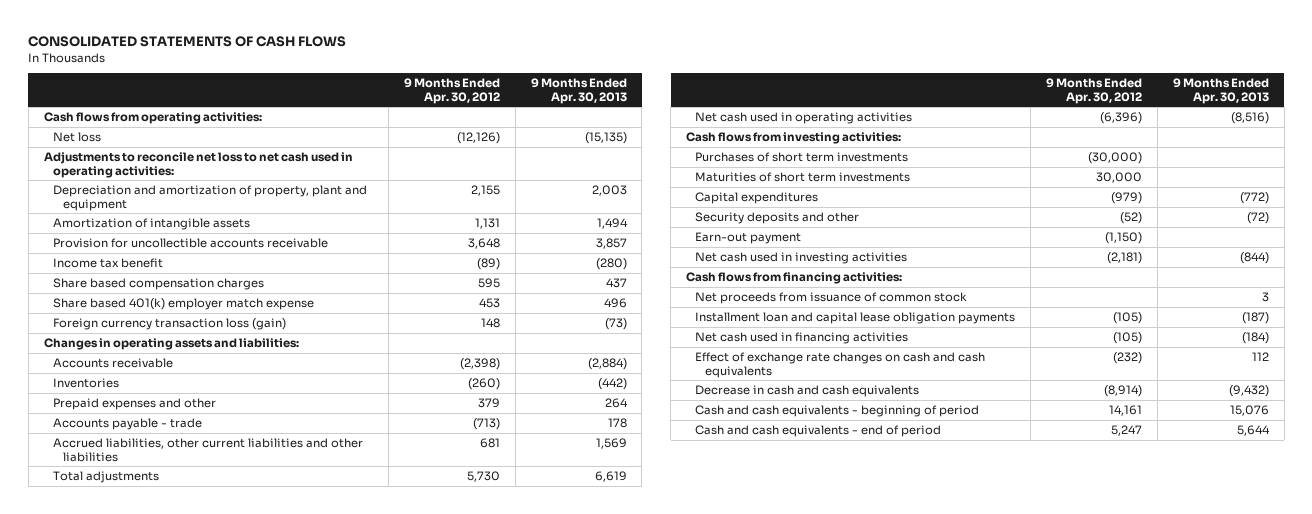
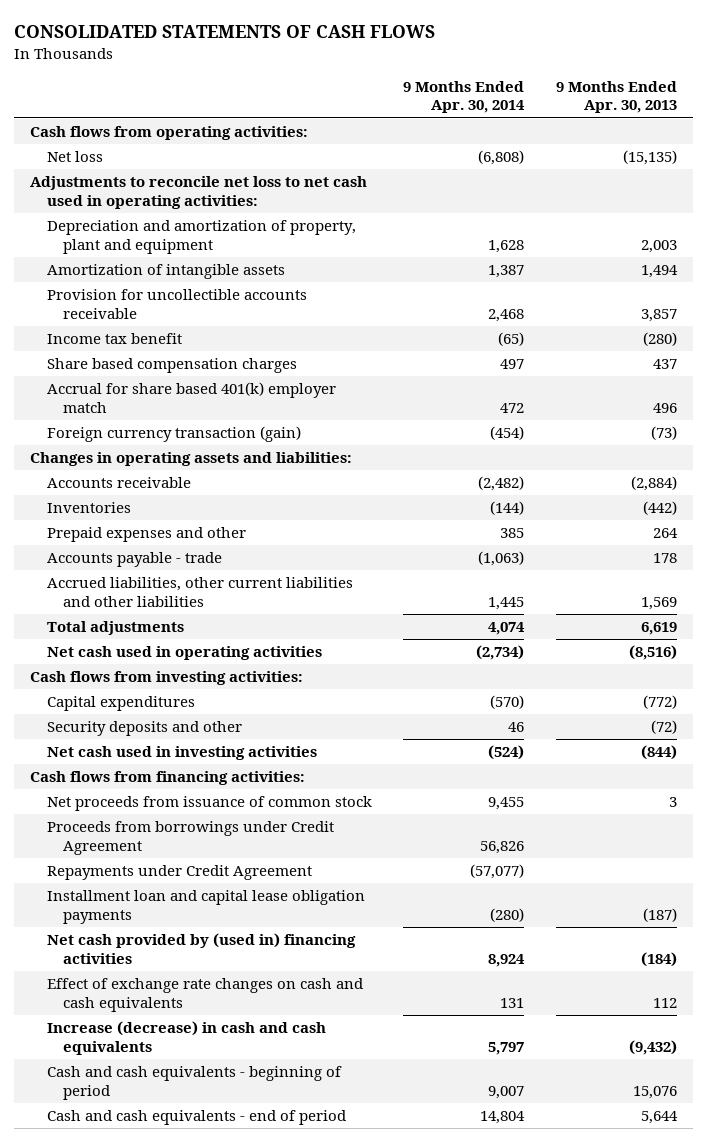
[403,78,500,104] 9 Months Ended Apr. 30, 2012 -> none
none -> [403,80,526,114] 9 Months Ended Apr. 30, 2014
[53,297,315,310] Share based 401(k) employer match expense -> [46,381,336,413] Accrual for share based 401(k) employer match
[53,317,287,330] Foreign currency transaction loss (gain) -> [46,425,301,442] Foreign currency transaction (gain)
[695,151,909,162] Purchases of short term investments -> none
[695,171,911,182] Maturities of short term investments -> none
[695,231,802,244] Earn-out payment -> none
none -> [46,820,334,855] Proceeds from borrowings under Credit Agreement
none -> [46,864,312,880] Repayments under Credit Agreement
[695,331,909,344] Net cash used in financing activities -> [46,932,356,964] Net cash provided by (used in) financing activities
[695,384,920,397] Decrease in cash and cash equivalents -> [46,1020,326,1055] Increase (decrease) in cash and cash equivalents

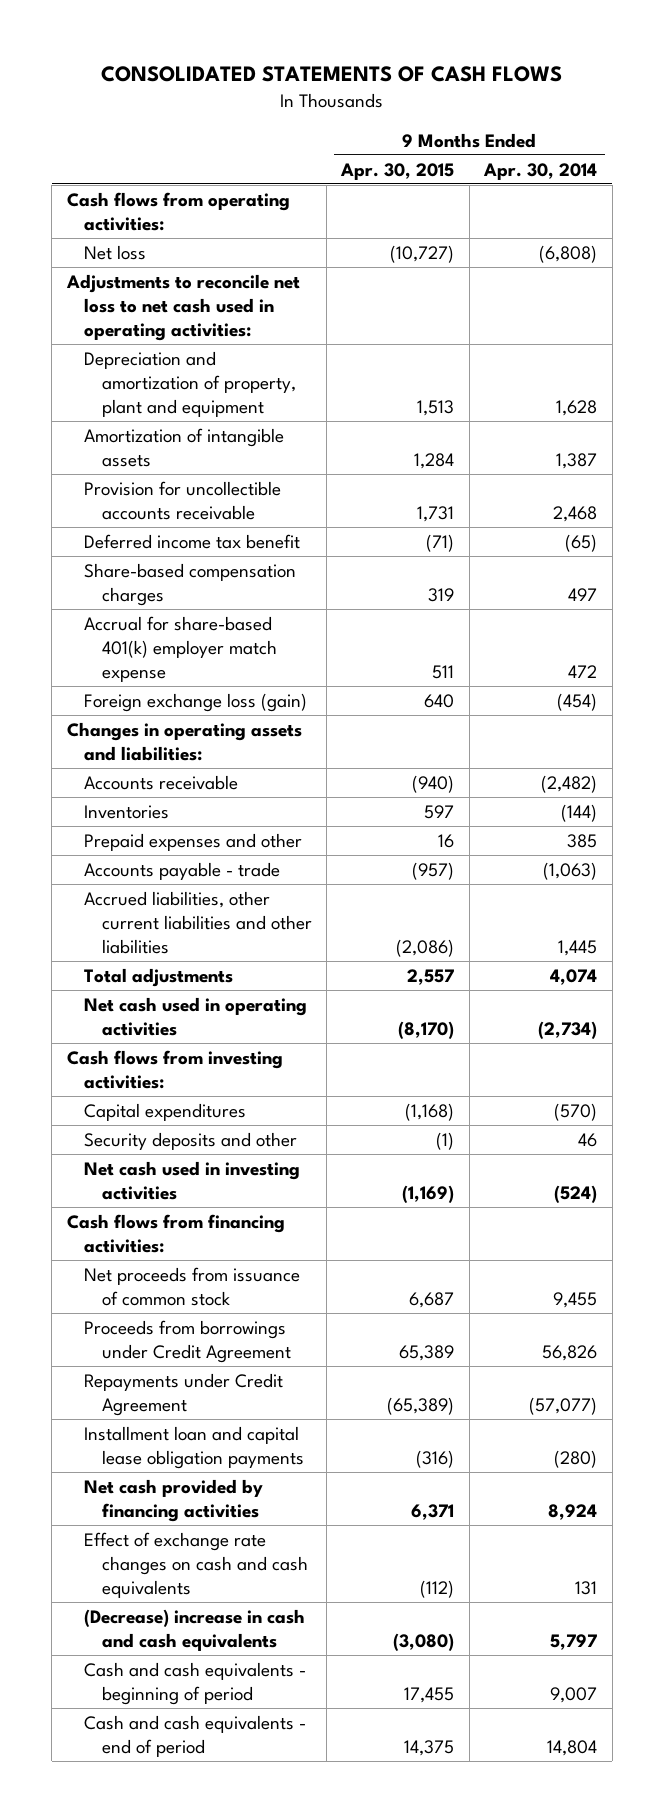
[555,80,677,114] 9 Months Ended Apr. 30, 2013 -> none
none -> [340,162,455,180] Apr. 30, 2015
[46,332,182,344] Income tax benefit -> [84,533,301,549] Deferred income tax benefit
[46,357,297,373] Share based compensation charges -> [84,562,297,606] Share-based compensation charges
[46,381,336,413] Accrual for share based 401(k) employer match -> [84,615,277,682] Accrual for share-based 401(k) employer match expense
[46,425,301,442] Foreign currency transaction (gain) -> [84,692,308,712] Foreign exchange loss (gain)
[46,932,356,964] Net cash provided by (used in) financing activities -> [84,1478,264,1522] Net cash provided by financing activities
[46,1020,326,1055] Increase (decrease) in cash and cash equivalents -> [84,1608,306,1651] (Decrease) increase in cash and cash equivalents

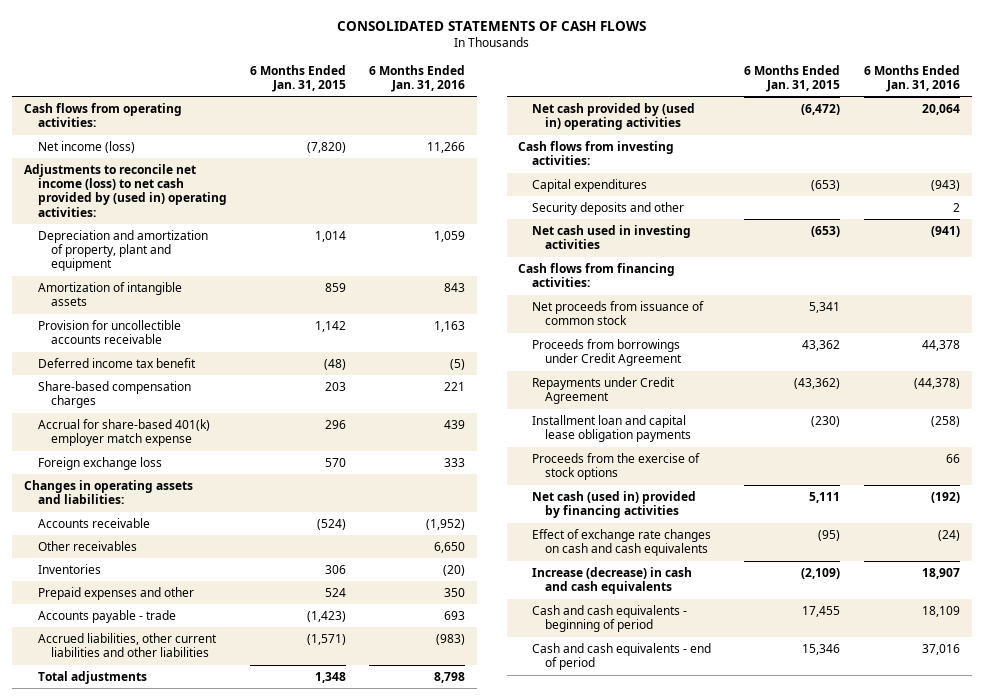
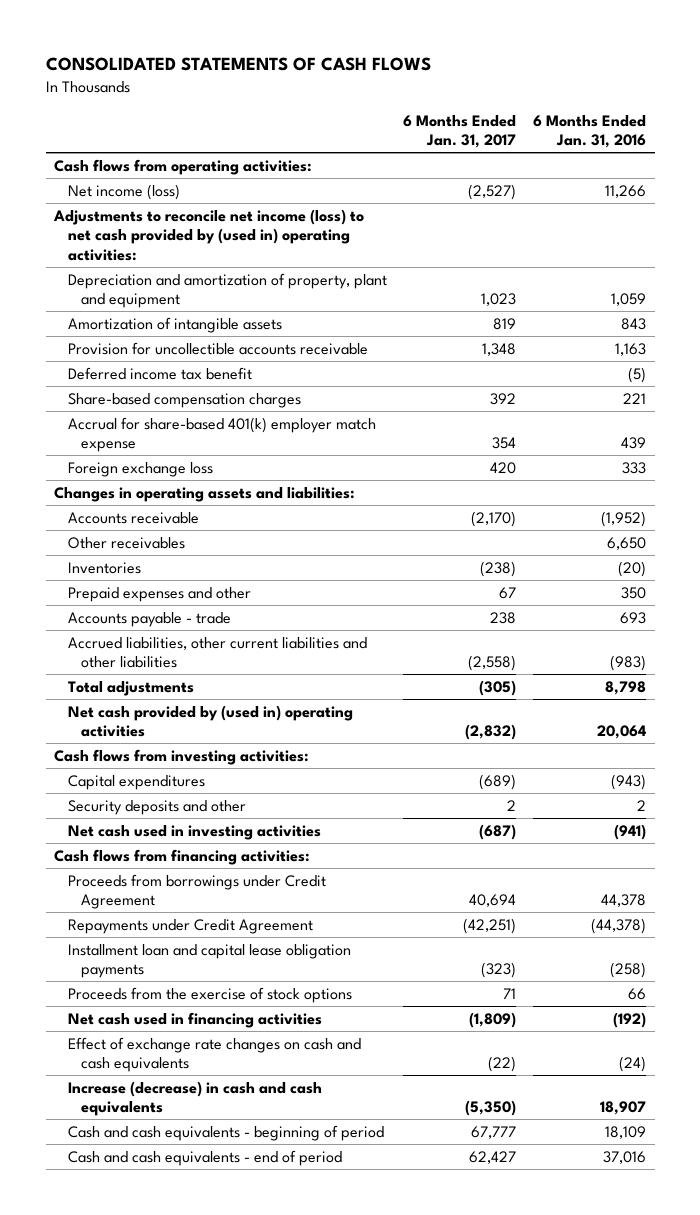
[250,64,347,92] 6 Months Ended Jan. 31, 2015 -> none
none -> [403,114,517,149] 6 Months Ended Jan. 31, 2017
[531,301,704,326] Net proceeds from issuance of common stock -> none
[531,491,696,519] Net cash (used in) provided by financing activities -> [67,1011,322,1028] Net cash used in financing activities

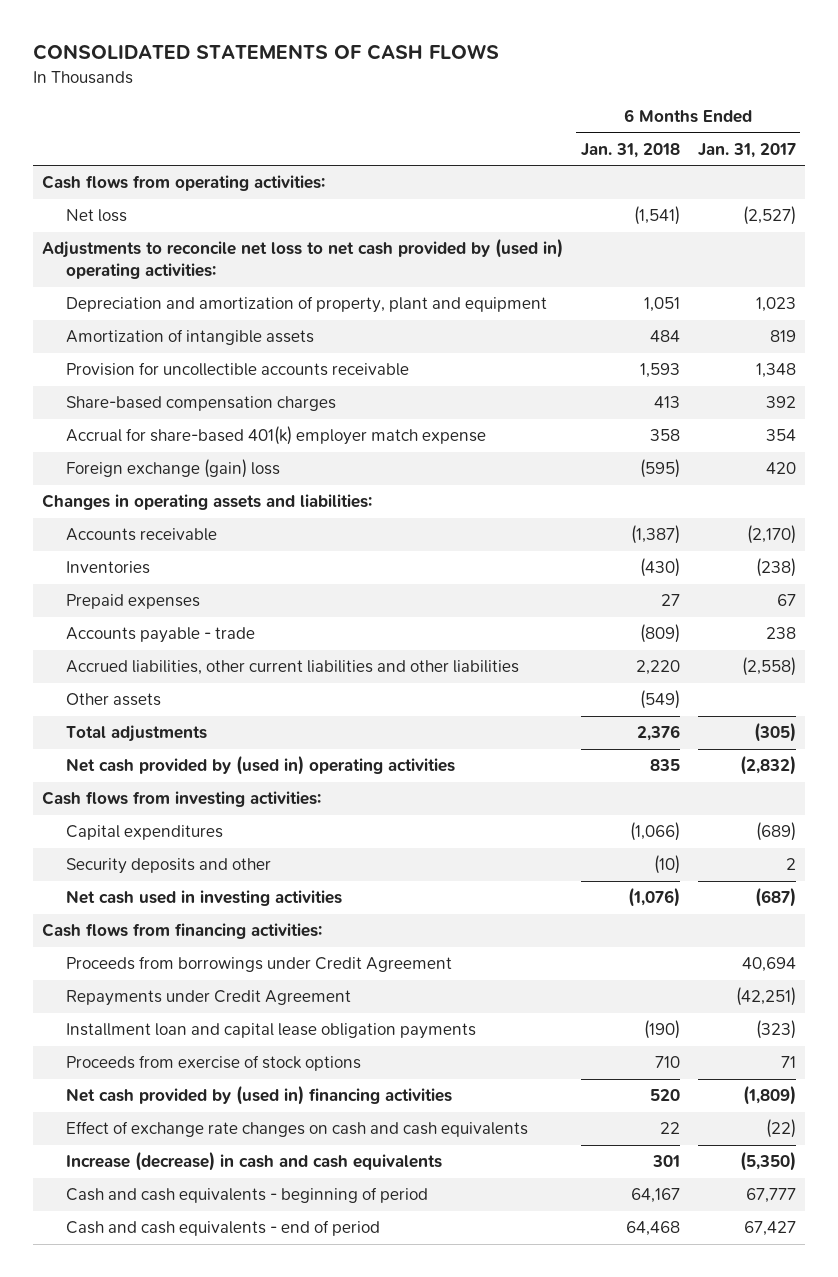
[533,114,647,149] 6 Months Ended Jan. 31, 2016 -> none
none -> [580,142,680,158] Jan. 31, 2018
[67,183,180,200] Net income (loss) -> [66,209,128,223] Net loss
[52,208,364,261] Adjustments to reconcile net income (loss) to net cash provided by (used in) operating activities: -> [41,238,563,280] Adjustments to reconcile net loss to net cash provided by (used in) operating activities:
[67,366,252,380] Deferred income tax benefit -> none
[67,461,213,477] Foreign exchange loss -> [66,459,281,479] Foreign exchange (gain) loss
[67,536,185,549] Other receivables -> none
[67,586,251,602] Prepaid expenses and other -> [66,594,201,610] Prepaid expenses
none -> [66,693,162,707] Other assets
[67,986,352,1003] Proceeds from the exercise of stock options -> [66,1055,362,1072] Proceeds from exercise of stock options
[67,1011,322,1028] Net cash used in financing activities -> [66,1085,453,1106] Net cash provided by (used in) financing activities
[469,1150,517,1164] 62,427 -> [743,1221,796,1237] 67,427

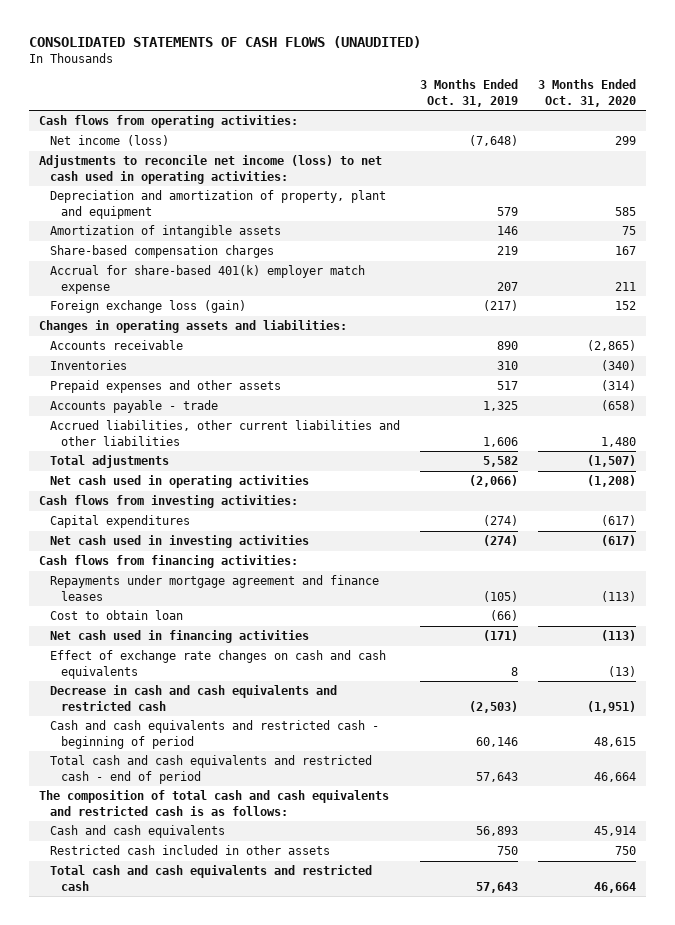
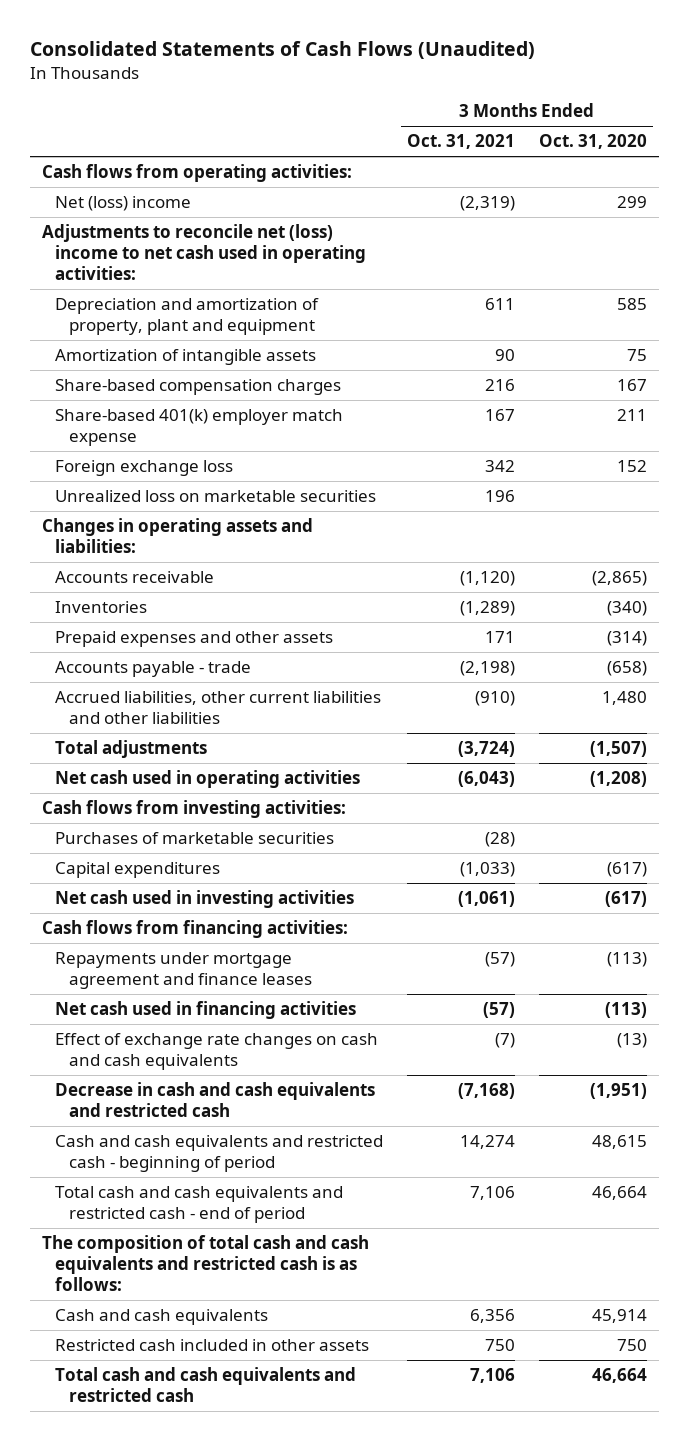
[28,36,421,49] CONSOLIDATED STATEMENTS OF CASH FLOWS (UNAUDITED) -> [30,41,536,60] Consolidated Statements of Cash Flows (Unaudited)
[420,79,519,107] 3 Months Ended Oct. 31, 2019 -> none
none -> [407,134,516,150] Oct. 31, 2021
[50,135,170,147] Net income (loss) -> [55,196,192,212] Net (loss) income
[38,155,382,184] Adjustments to reconcile net income (loss) to net cash used in operating activities: -> [42,224,367,280] Adjustments to reconcile net (loss) income to net cash used in operating activities:
[50,265,366,294] Accrual for share-based 401(k) employer match expense -> [55,409,344,447] Share-based 401(k) employer match expense
[50,300,247,314] Foreign exchange loss (gain) -> [55,460,234,477] Foreign exchange loss
none -> [55,490,377,503] Unrealized loss on marketable securities
none -> [55,832,335,845] Purchases of marketable securities
[50,610,184,621] Cost to obtain loan -> none

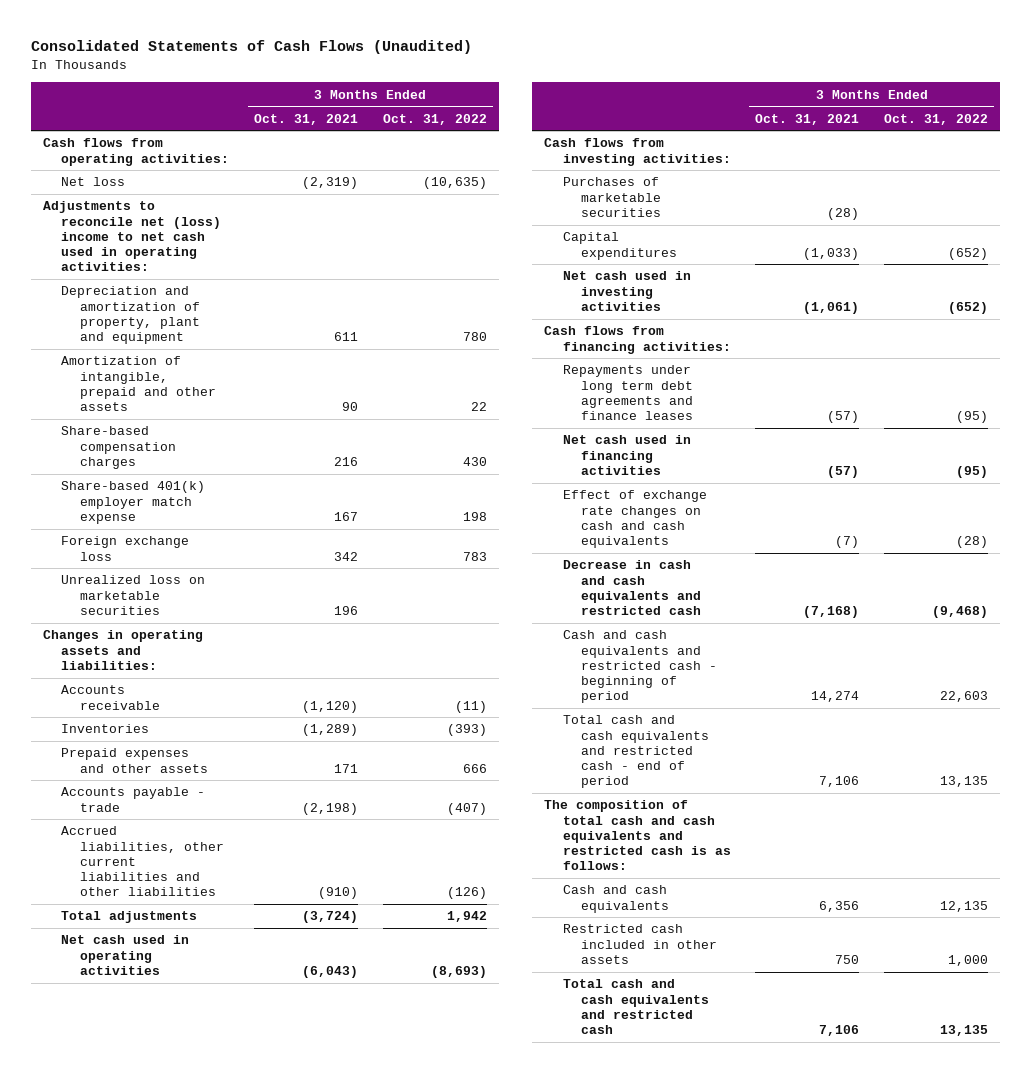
[538,134,647,150] Oct. 31, 2020 -> none
none -> [382,113,487,125] Oct. 31, 2022
[55,196,192,212] Net (loss) income -> [61,177,126,187] Net loss
[55,349,317,366] Amortization of intangible assets -> [61,356,216,412] Amortization of intangible, prepaid and other assets
[55,952,312,990] Repayments under mortgage agreement and finance leases -> [562,365,694,421] Repayments under long term debt agreements and finance leases

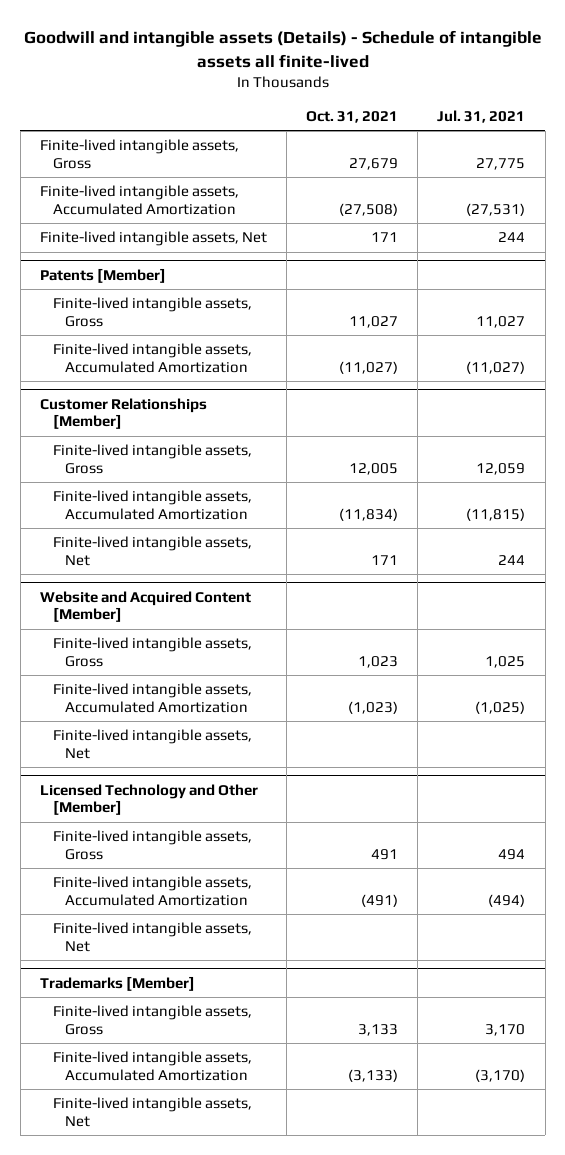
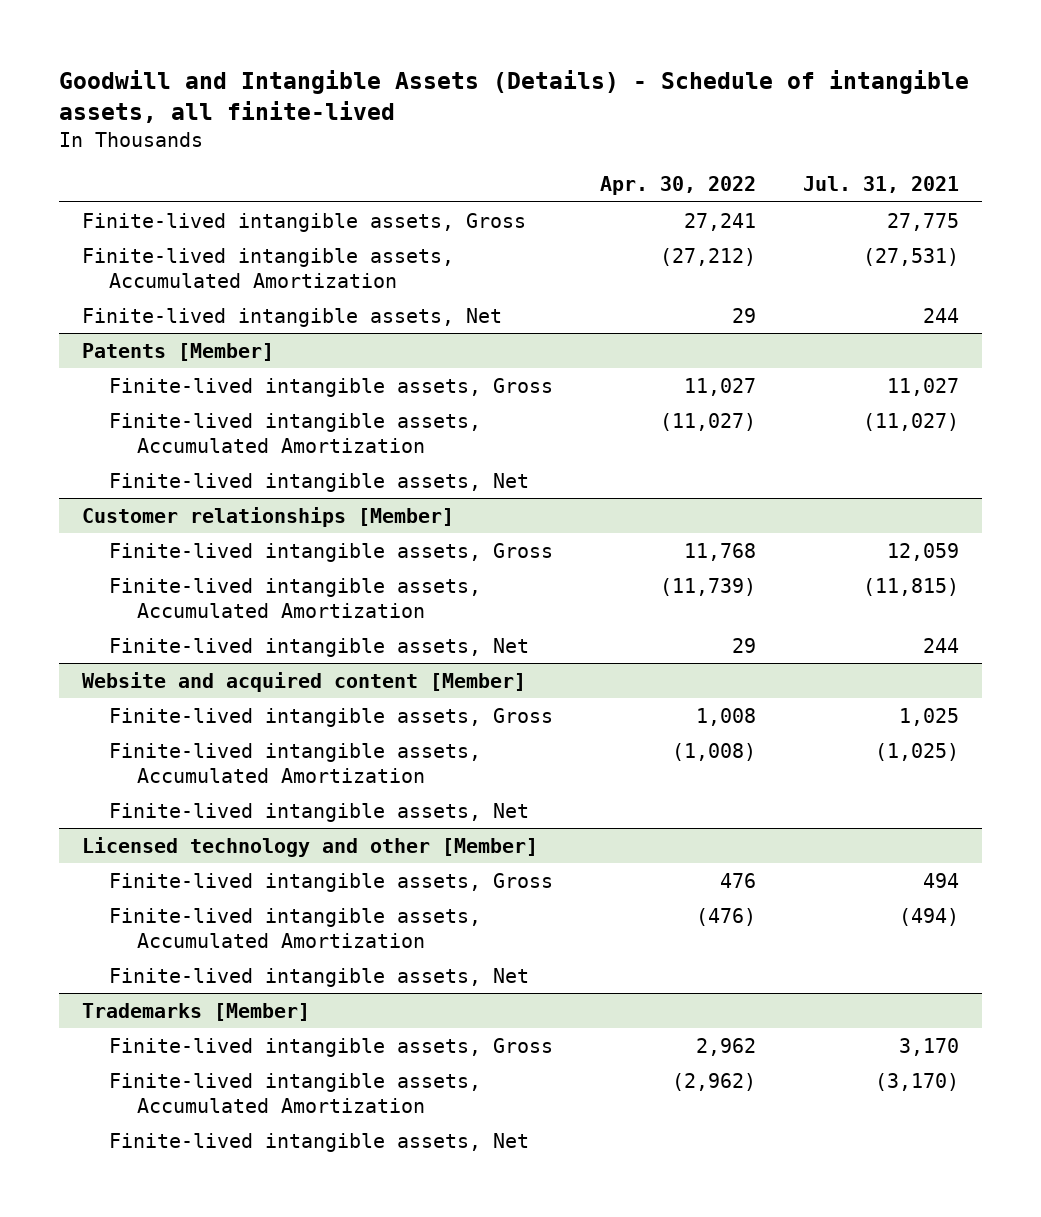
[23,30,542,68] Goodwill and intangible assets (Details) - Schedule of intangible assets all finite-lived -> [58,70,969,124] Goodwill and Intangible Assets (Details) - Schedule of intangible assets, all finite-lived
[306,111,399,124] Oct. 31, 2021 -> none
none -> [599,176,756,196] Apr. 30, 2022
none -> [109,472,530,492] Finite-lived intangible assets, Net
[39,397,207,430] Customer Relationships [Member] -> [82,506,455,527] Customer relationships [Member]
[39,590,251,623] Website and Acquired Content [Member] -> [82,671,527,692] Website and acquired content [Member]
[39,783,258,816] Licensed Technology and Other [Member] -> [82,836,539,857] Licensed technology and other [Member]

